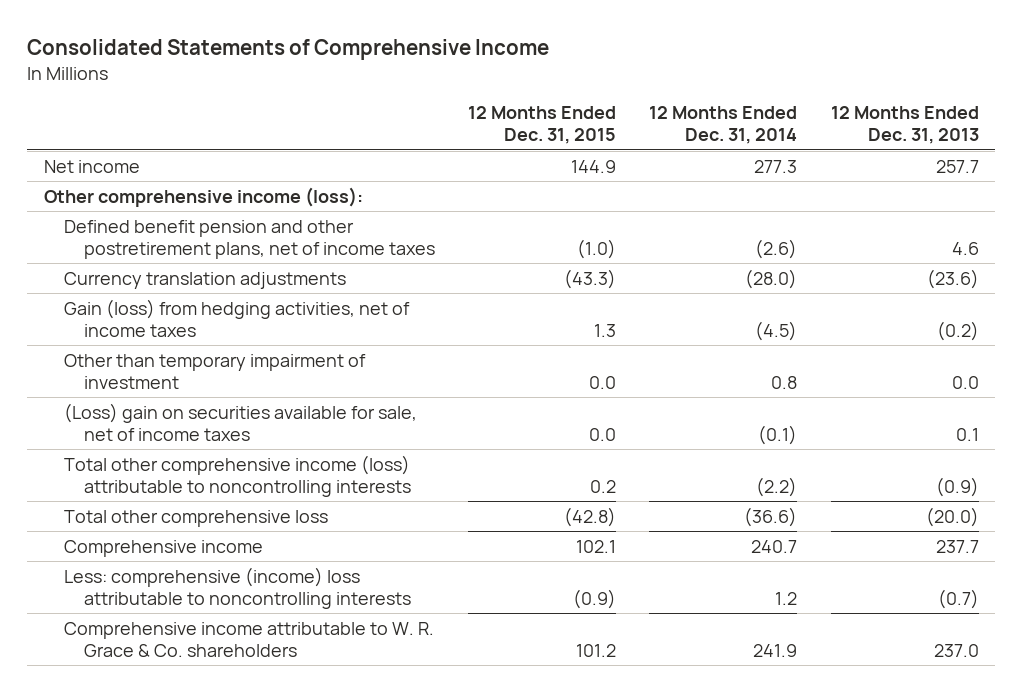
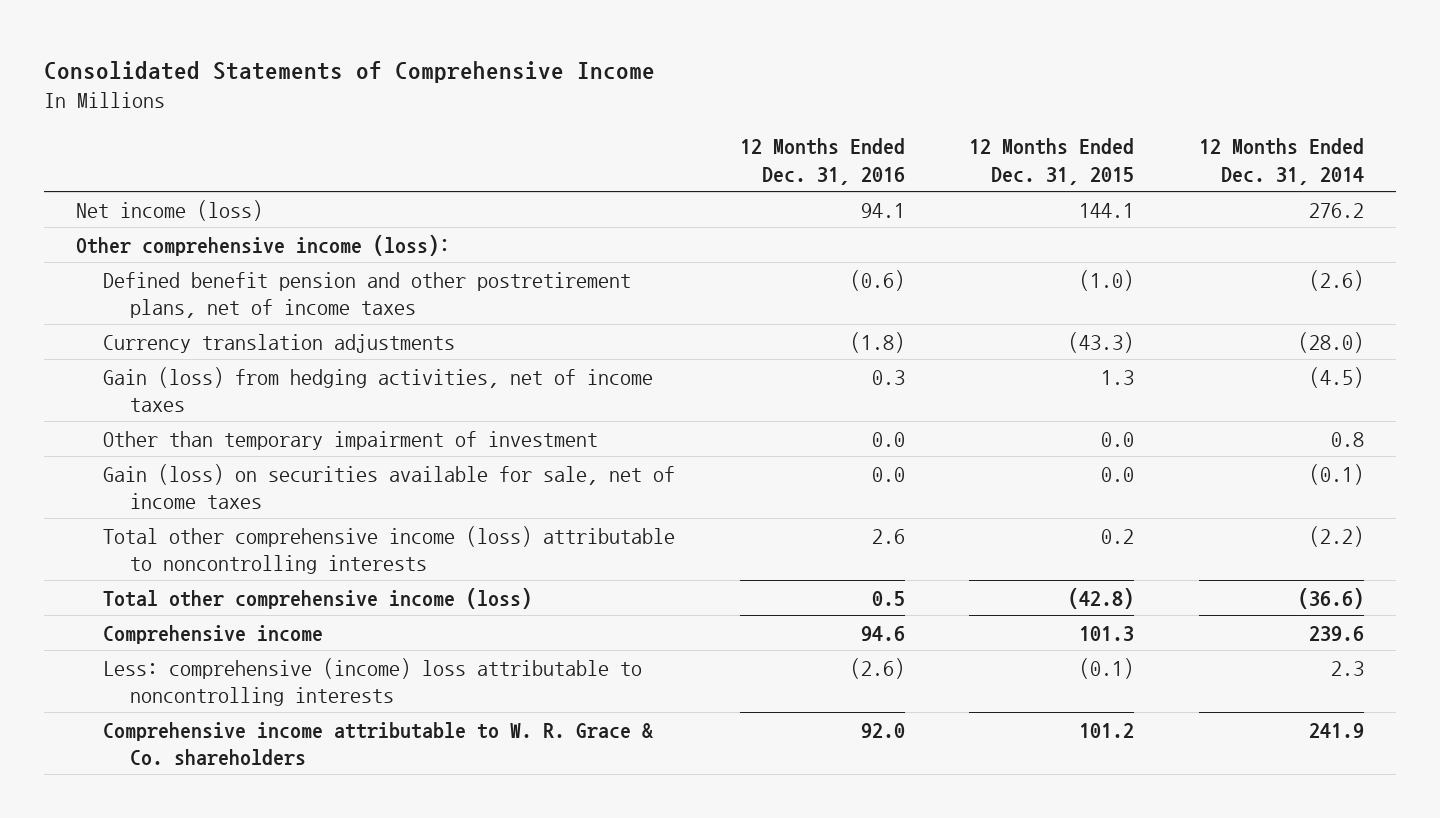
[830,106,979,145] 12 Months Ended Dec. 31, 2013 -> none
none -> [739,138,905,185] 12 Months Ended Dec. 31, 2016
[44,159,141,173] Net income -> [76,199,264,221] Net income (loss)
[571,159,617,173] 144.9 -> [1079,202,1135,218] 144.1
[754,159,798,173] 277.3 -> [1308,202,1364,218] 276.2
[64,402,418,441] (Loss) gain on securities available for sale, net of income taxes -> [102,463,675,509] Gain (loss) on securities available for sale, net of income taxes
[64,509,329,527] Total other comprehensive loss -> [102,587,532,609] Total other comprehensive income (loss)
[576,539,617,553] 102.1 -> [1079,625,1135,641] 101.3
[751,539,798,553] 240.7 -> [1308,625,1364,641] 239.6
[573,588,617,609] (0.9) -> [1079,657,1135,679] (0.1)
[775,591,798,605] 1.2 -> [1330,660,1364,676] 2.3

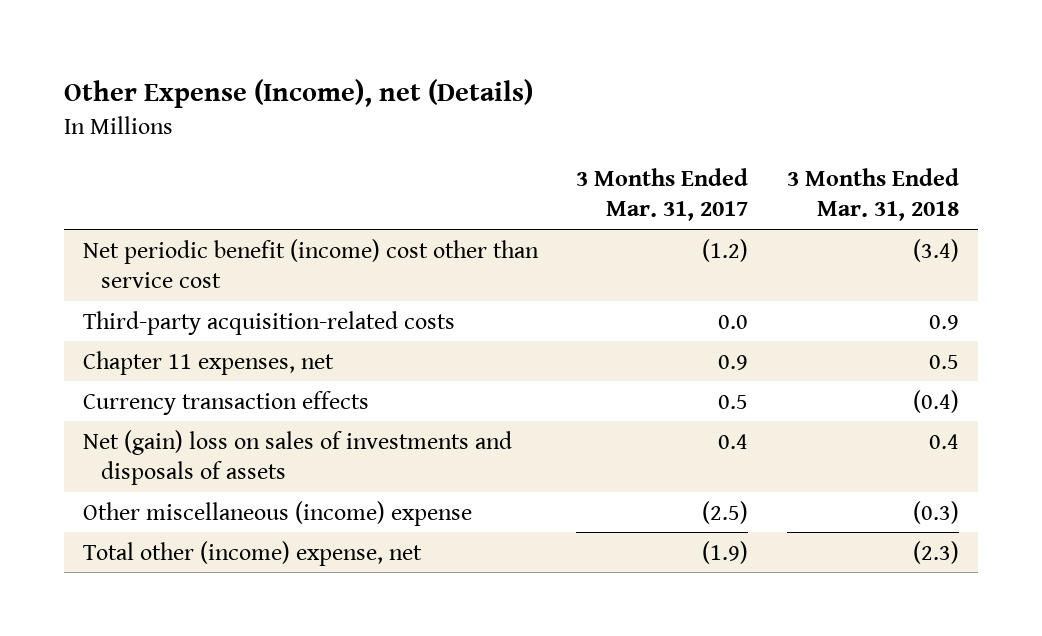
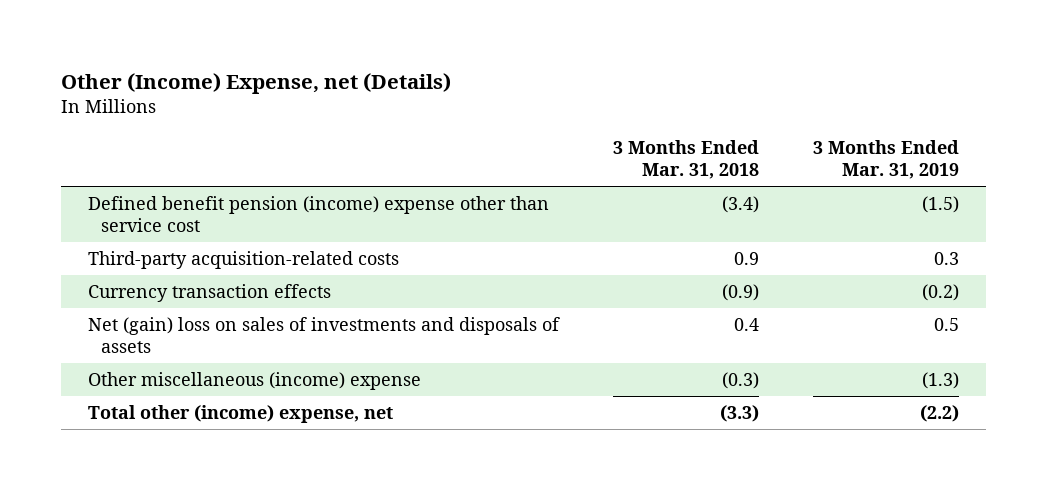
[63,79,533,109] Other Expense (Income), net (Details) -> [60,72,451,94] Other (Income) Expense, net (Details)
[576,167,749,222] 3 Months Ended Mar. 31, 2017 -> none
none -> [812,139,959,180] 3 Months Ended Mar. 31, 2019
[82,238,539,289] Net periodic benefit (income) cost other than service cost -> [87,195,549,233] Defined benefit pension (income) expense other than service cost
[82,350,334,375] Chapter 11 expenses, net -> none
[912,389,959,413] (0.4) -> [721,283,759,301] (0.9)
[912,540,959,564] (2.3) -> [719,404,759,422] (3.3)

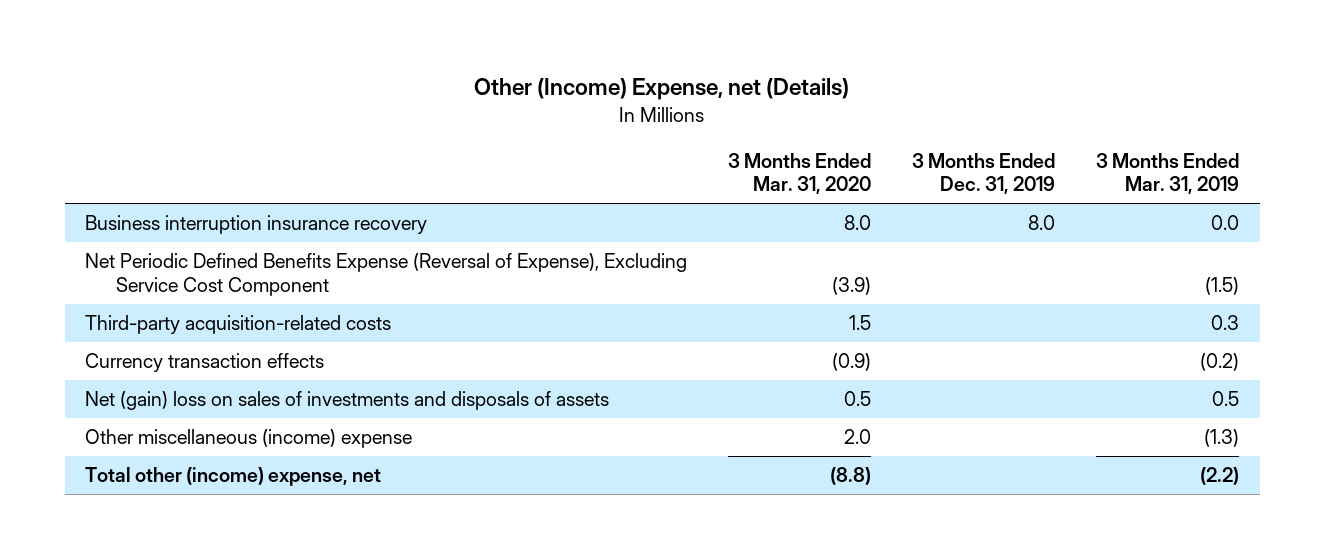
[612,139,759,180] 3 Months Ended Mar. 31, 2018 -> none
none -> [728,153,872,195] 3 Months Ended Mar. 31, 2020
none -> [912,153,1056,195] 3 Months Ended Dec. 31, 2019
[87,195,549,233] Defined benefit pension (income) expense other than service cost -> none
none -> [85,215,428,235] Business interruption insurance recovery
none -> [85,253,688,296] Net Periodic Defined Benefits Expense (Reversal of Expense), Excluding Service Cost Component

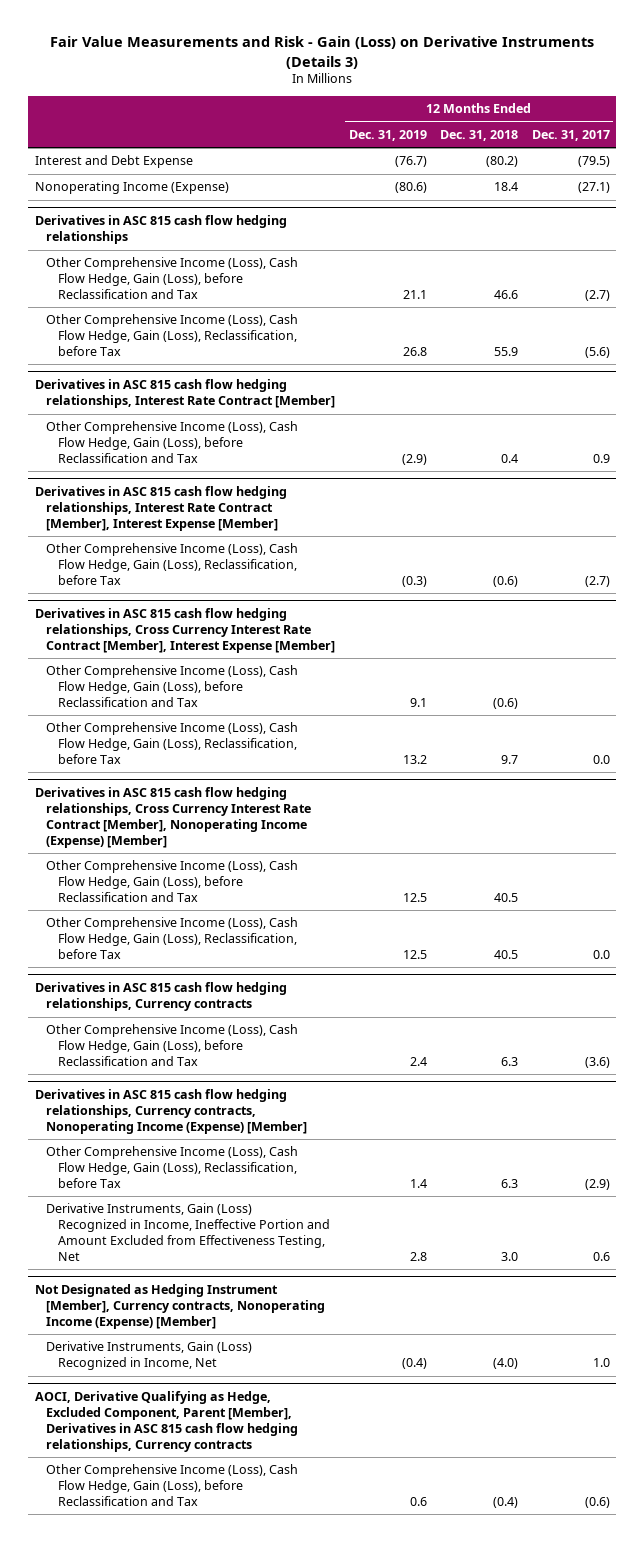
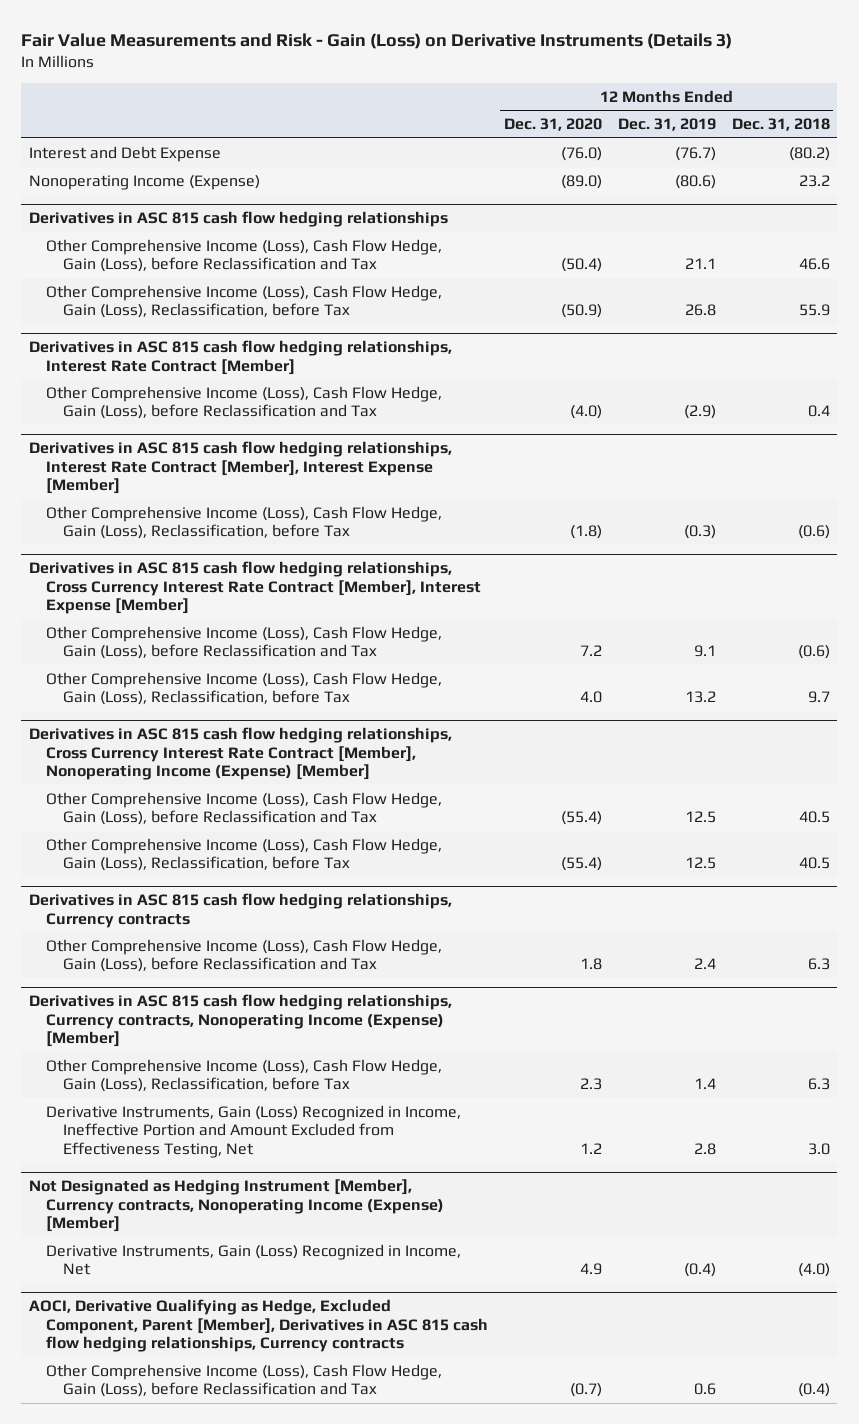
[531,129,610,141] Dec. 31, 2017 -> none
none -> [503,118,602,132] Dec. 31, 2020
[494,182,519,192] 18.4 -> [798,174,830,187] 23.2

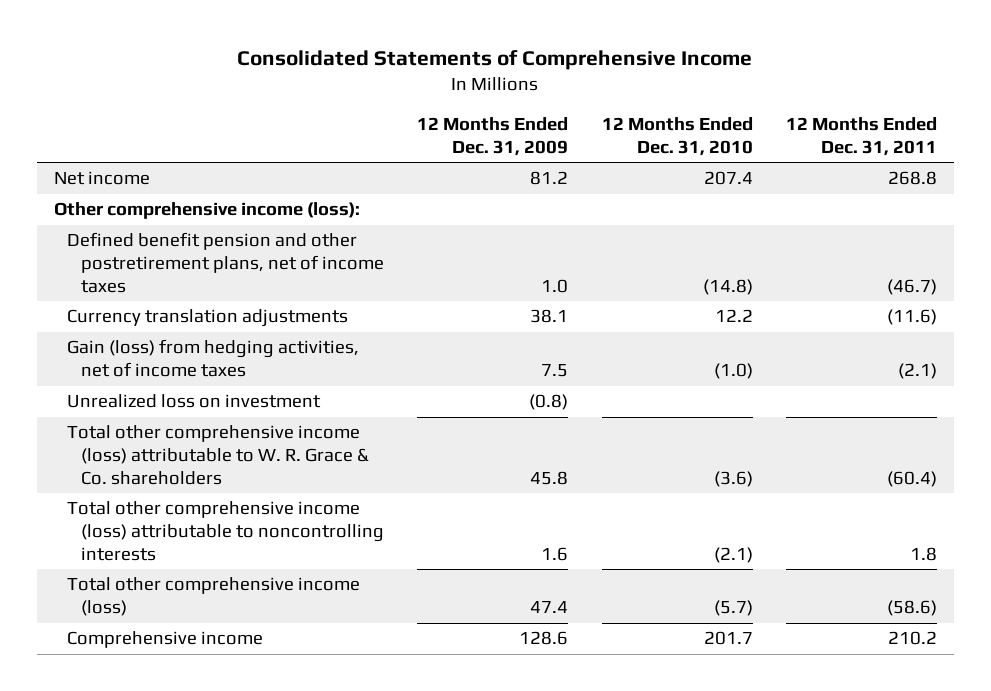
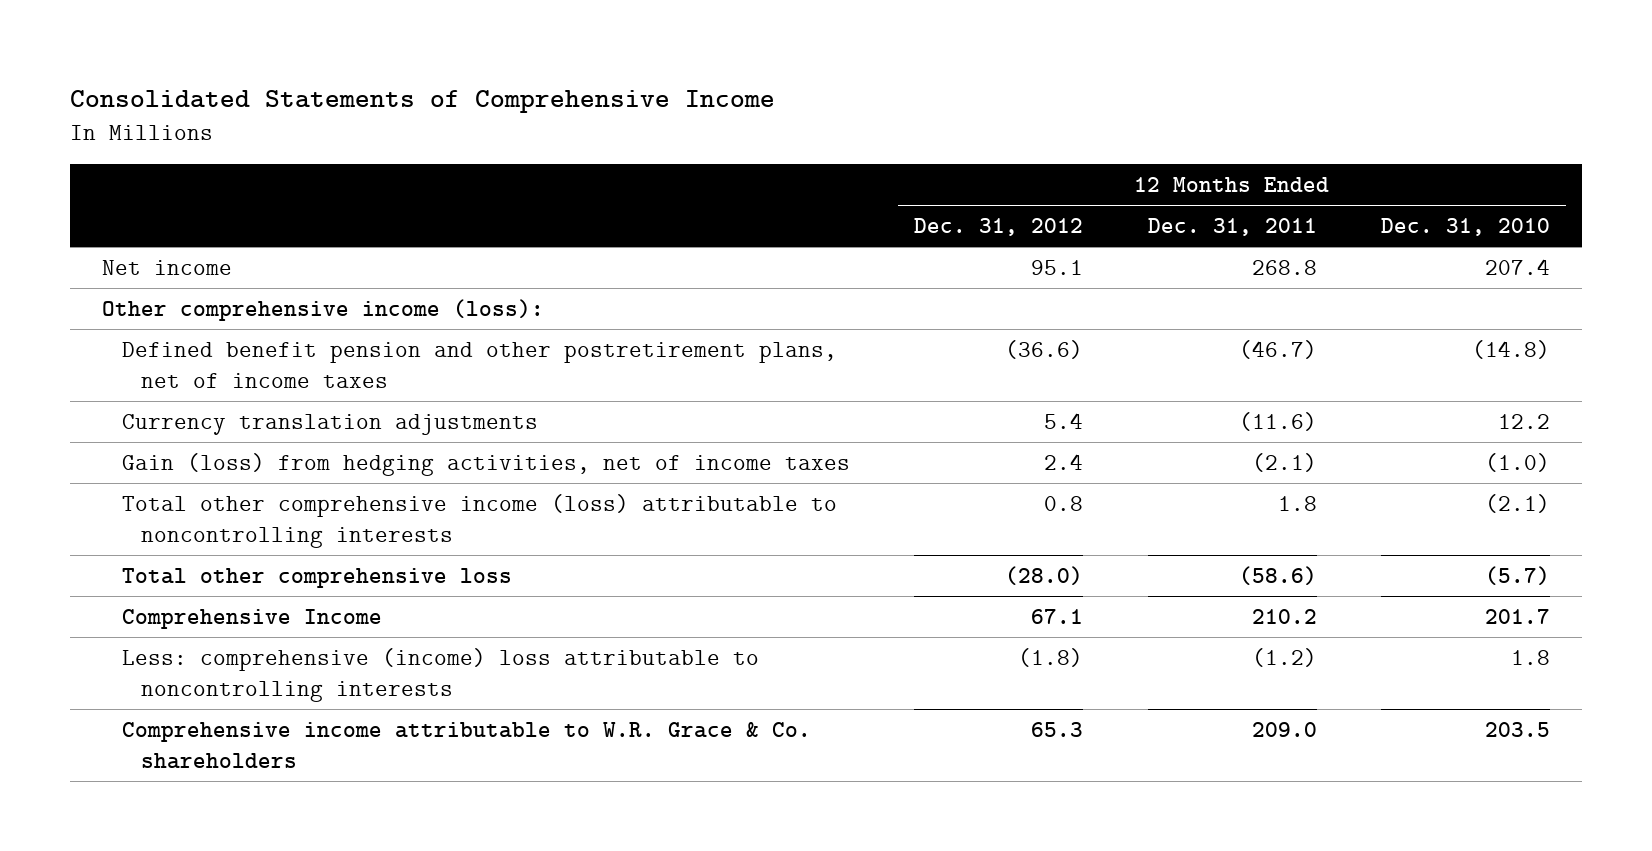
[417,116,569,156] 12 Months Ended Dec. 31, 2009 -> none
none -> [914,218,1084,237] Dec. 31, 2012
[67,394,322,409] Unrealized loss on investment -> none
[67,425,369,486] Total other comprehensive income (loss) attributable to W. R. Grace & Co. shareholders -> none
[67,577,361,617] Total other comprehensive income (loss) -> [121,567,512,588] Total other comprehensive loss
[67,631,264,649] Comprehensive income -> [121,608,382,629] Comprehensive Income
none -> [121,647,759,702] Less: comprehensive (income) loss attributable to noncontrolling interests
none -> [121,721,811,769] Comprehensive income attributable to W.R. Grace & Co. shareholders

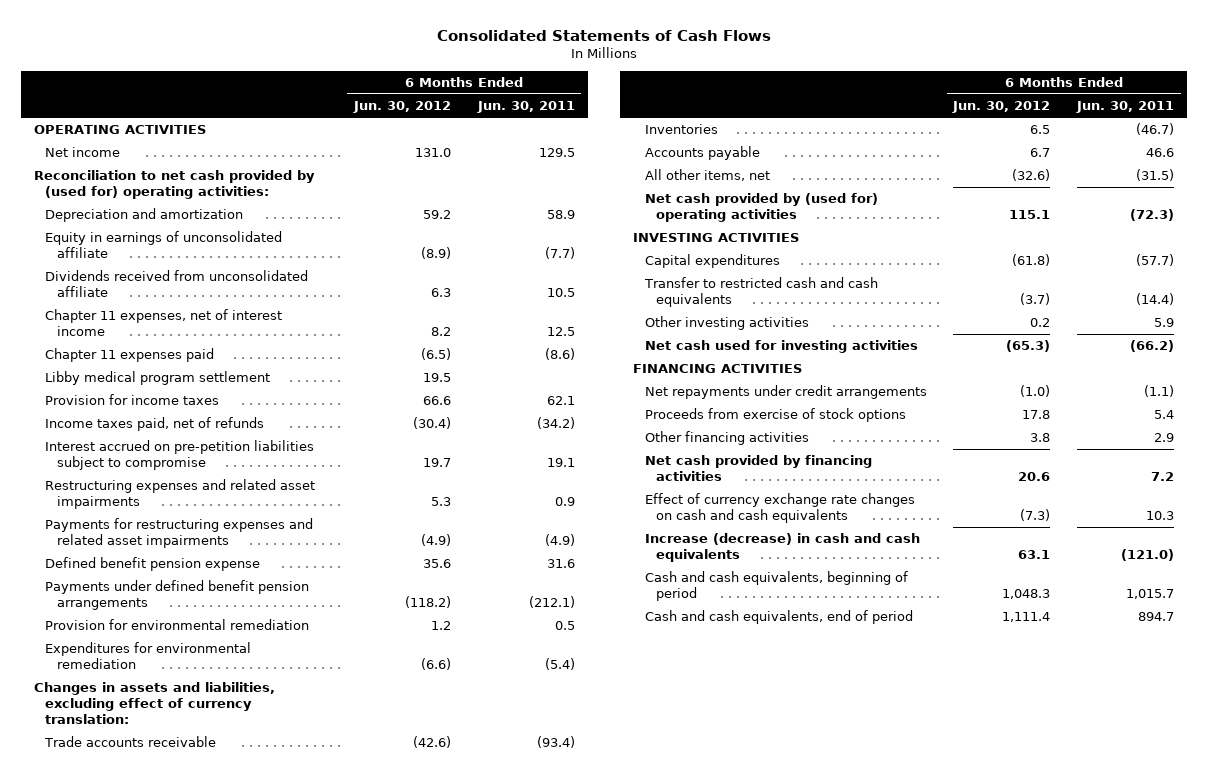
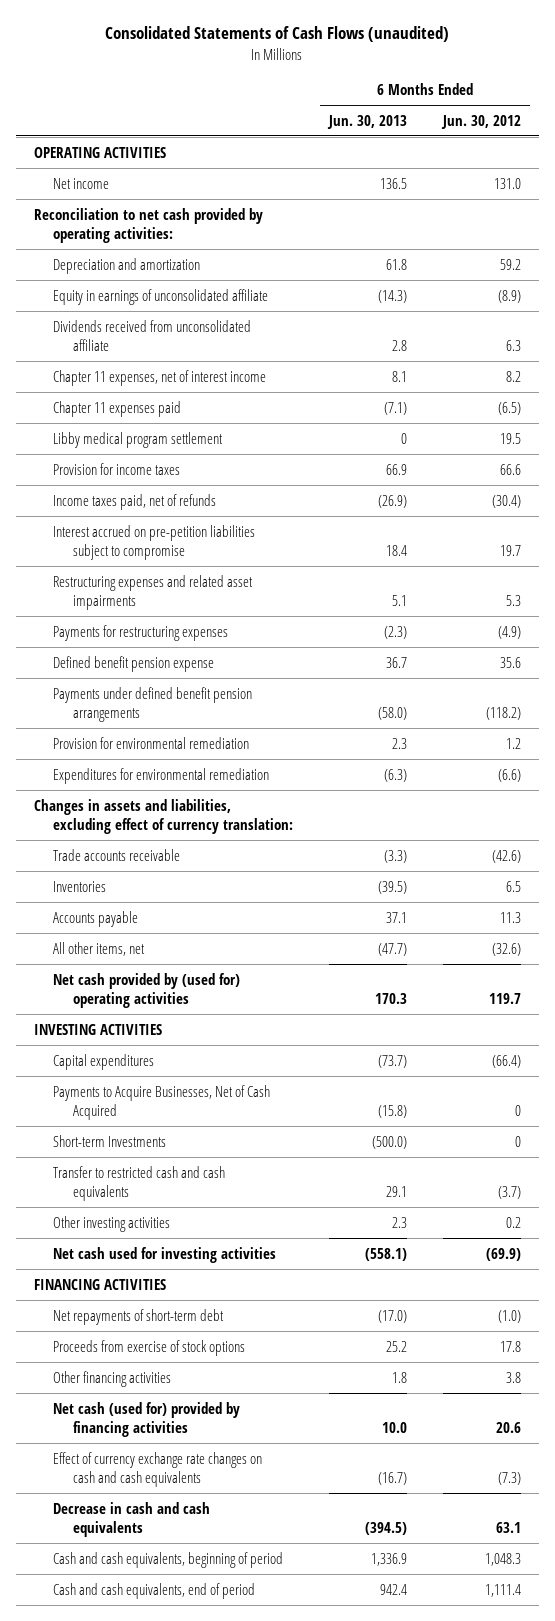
[437,29,772,41] Consolidated Statements of Cash Flows -> [105,26,450,43] Consolidated Statements of Cash Flows (unaudited)
[476,101,575,114] Jun. 30, 2011 -> none
none -> [327,114,408,129] Jun. 30, 2013
[34,170,316,199] Reconciliation to net cash provided by (used for) operating activities: -> [33,207,263,243] Reconciliation to net cash provided by operating activities:
[45,518,314,548] Payments for restructuring expenses and related asset impairments -> [53,624,229,641] Payments for restructuring expenses
[1030,148,1051,158] 6.7 -> [499,911,521,923] 11.3
[1009,209,1051,219] 115.1 -> [488,992,521,1004] 119.7
[1012,254,1051,267] (61.8) -> [491,1054,521,1068] (66.4)
none -> [53,1084,271,1120] Payments to Acquire Businesses, Net of Cash Acquired
none -> [53,1134,167,1147] Short-term Investments
[1006,340,1051,353] (65.3) -> [485,1247,521,1261] (69.9)
[644,385,927,400] Net repayments under credit arrangements -> [53,1308,225,1325] Net repayments of short-term debt
[644,455,872,481] Net cash provided by financing activities -> [53,1401,241,1437] Net cash (used for) provided by financing activities
[644,533,920,562] Increase (decrease) in cash and cash equivalents -> [53,1501,211,1537] Decrease in cash and cash equivalents

